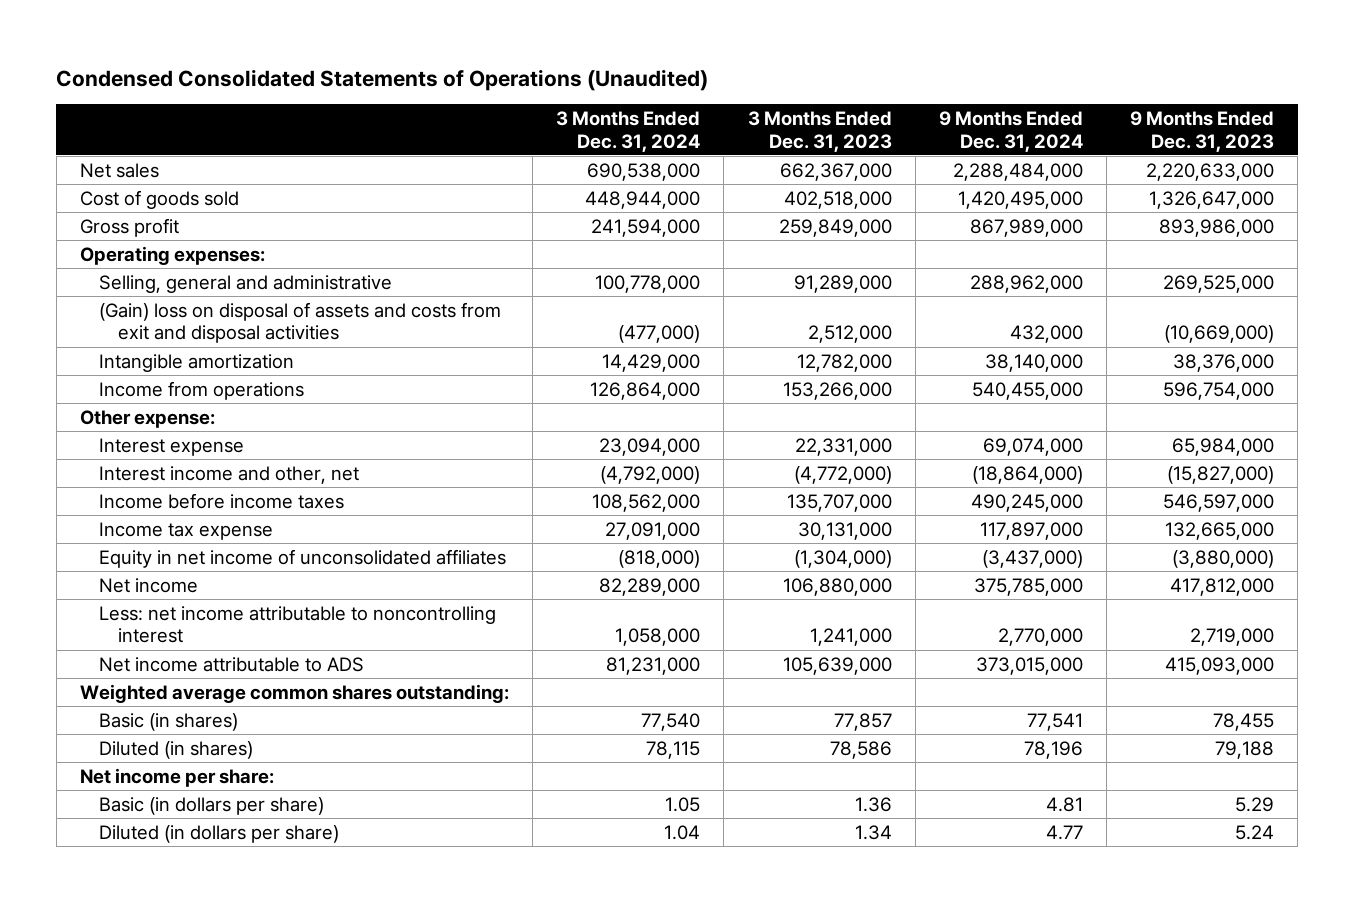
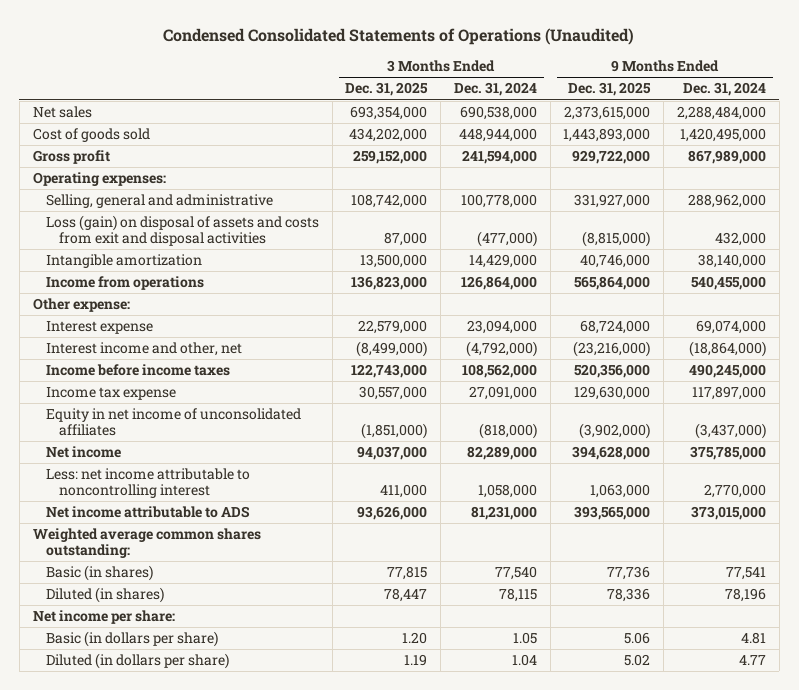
[747,110,892,152] 3 Months Ended Dec. 31, 2023 -> none
[1130,110,1275,152] 9 Months Ended Dec. 31, 2023 -> none
none -> [345,82,429,97] Dec. 31, 2025
none -> [568,82,652,97] Dec. 31, 2025
[99,301,502,344] (Gain) loss on disposal of assets and costs from exit and disposal activities -> [45,215,319,247] Loss (gain) on disposal of assets and costs from exit and disposal activities

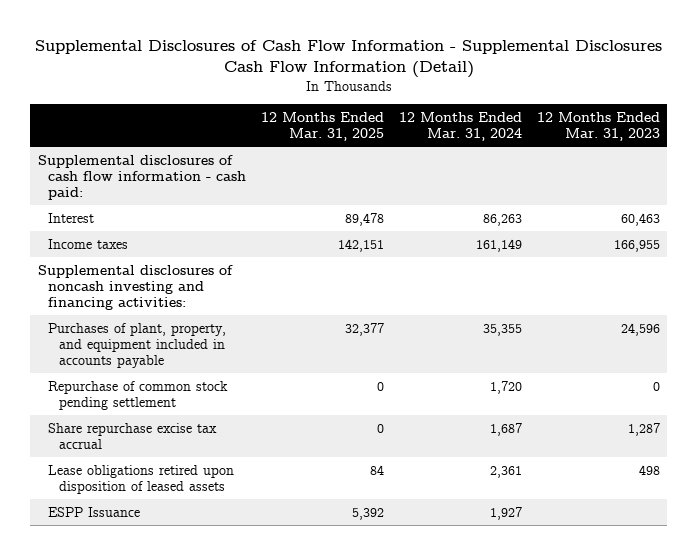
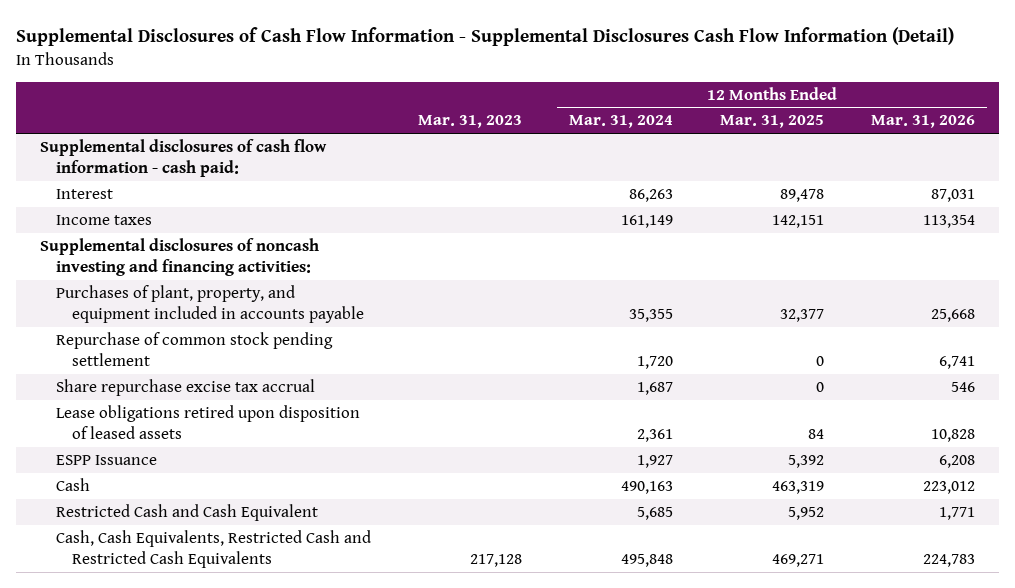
[536,112,660,142] 12 Months Ended Mar. 31, 2023 -> none
none -> [417,115,522,129] Mar. 31, 2023
none -> [871,115,976,129] Mar. 31, 2026
none -> [55,478,90,492] Cash
none -> [55,504,318,522] Restricted Cash and Cash Equivalent
none -> [55,530,371,569] Cash, Cash Equivalents, Restricted Cash and Restricted Cash Equivalents

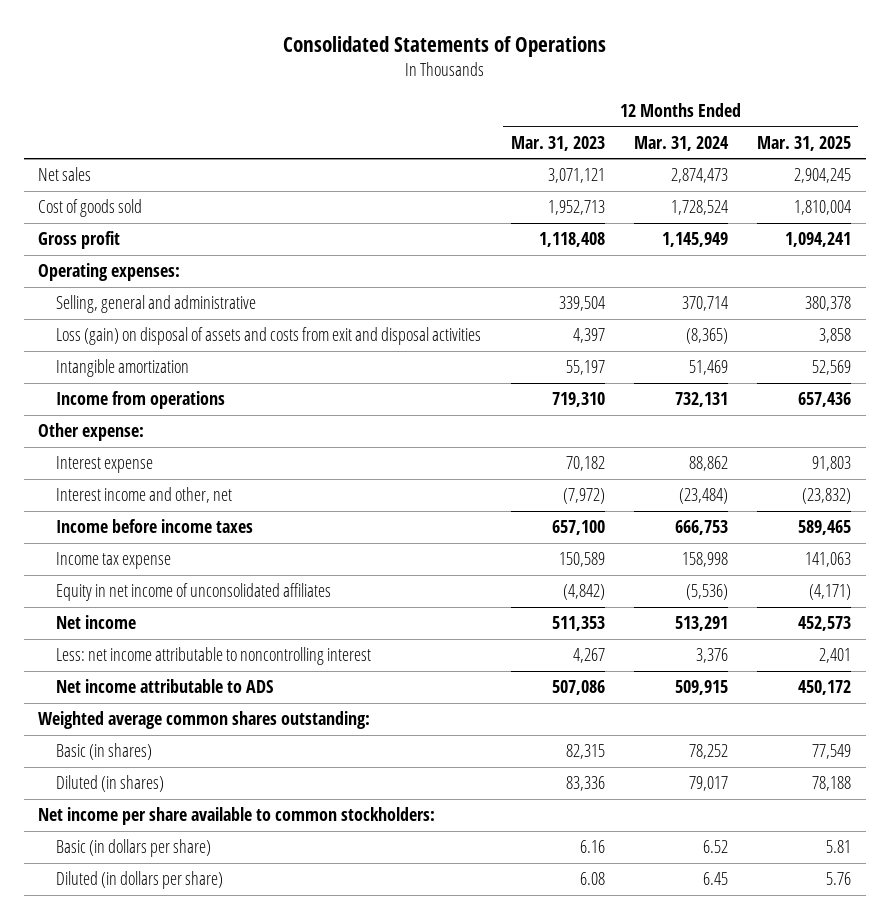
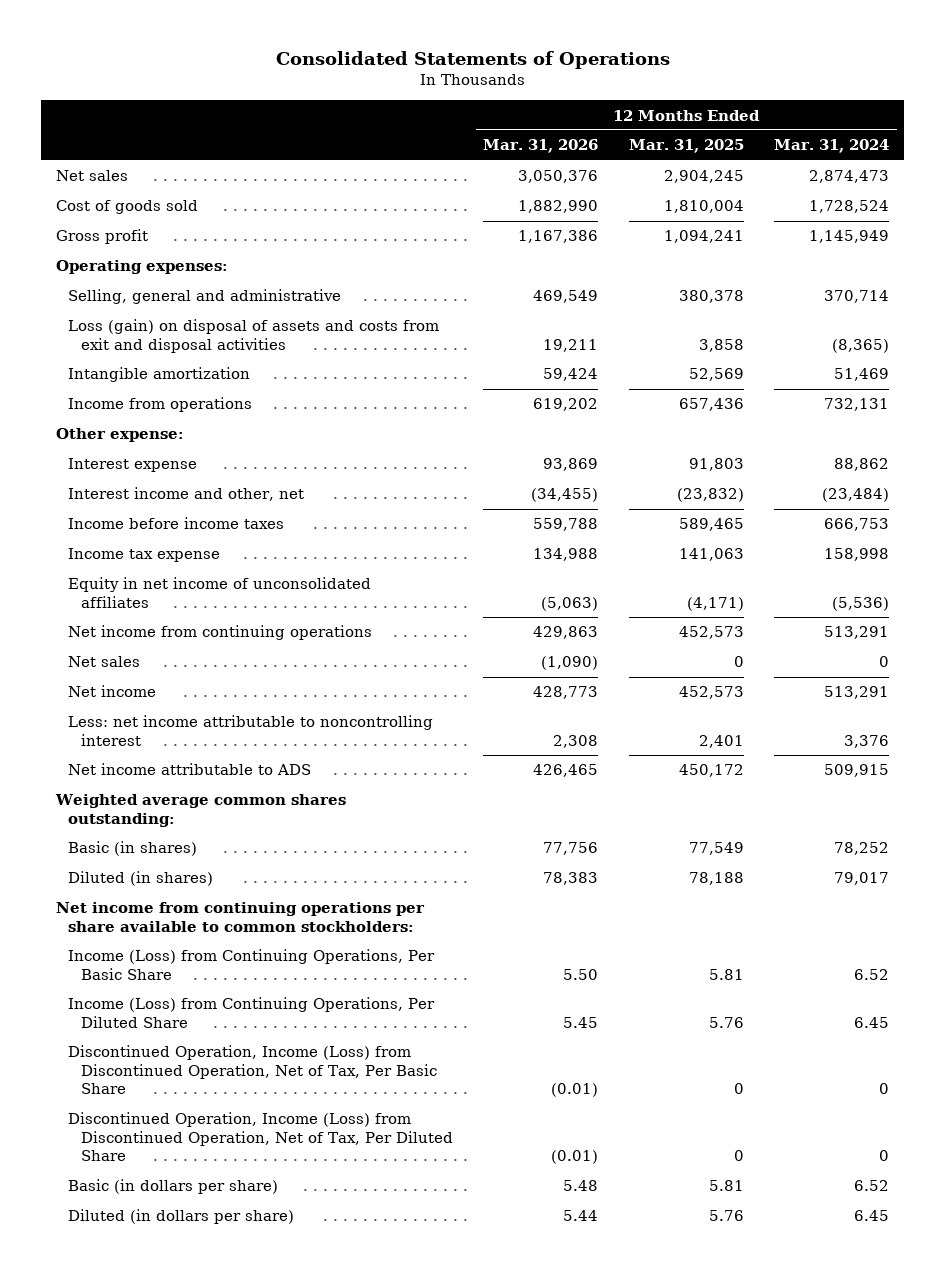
[510,135,605,151] Mar. 31, 2023 -> none
none -> [483,139,599,154] Mar. 31, 2026
none -> [68,625,373,641] Net income from continuing operations
none -> [68,656,141,668] Net sales
[38,807,436,826] Net income per share available to common stockholders: -> [56,902,426,932] Net income from continuing operations per share available to common stockholders:
none -> [68,949,436,980] Income (Loss) from Continuing Operations, Per Basic Share
none -> [68,997,436,1028] Income (Loss) from Continuing Operations, Per Diluted Share
none -> [68,1045,437,1095] Discontinued Operation, Income (Loss) from Discontinued Operation, Net of Tax, Per Basic Share
none -> [68,1112,453,1162] Discontinued Operation, Income (Loss) from Discontinued Operation, Net of Tax, Per Diluted Share

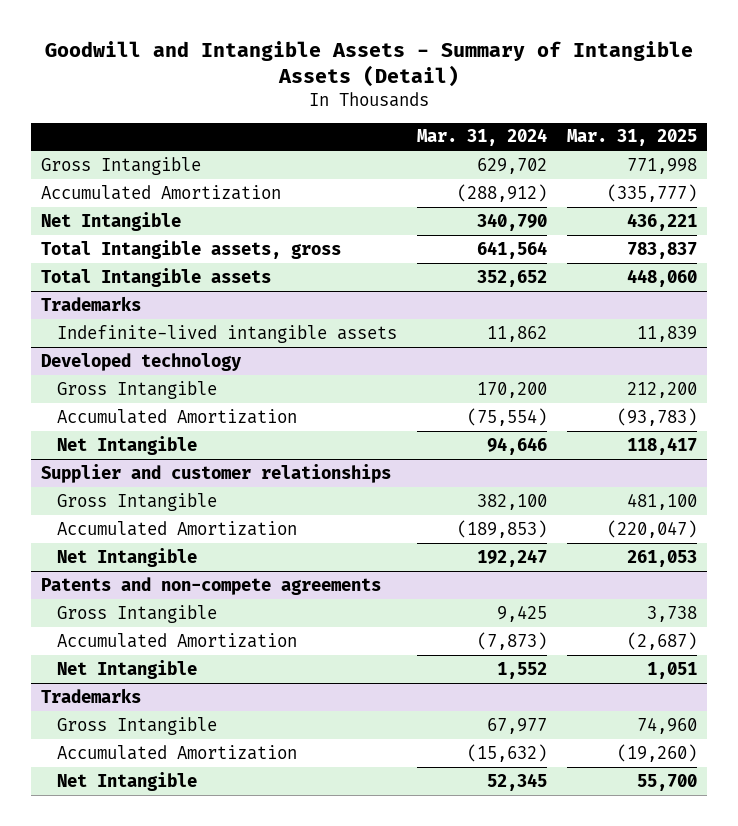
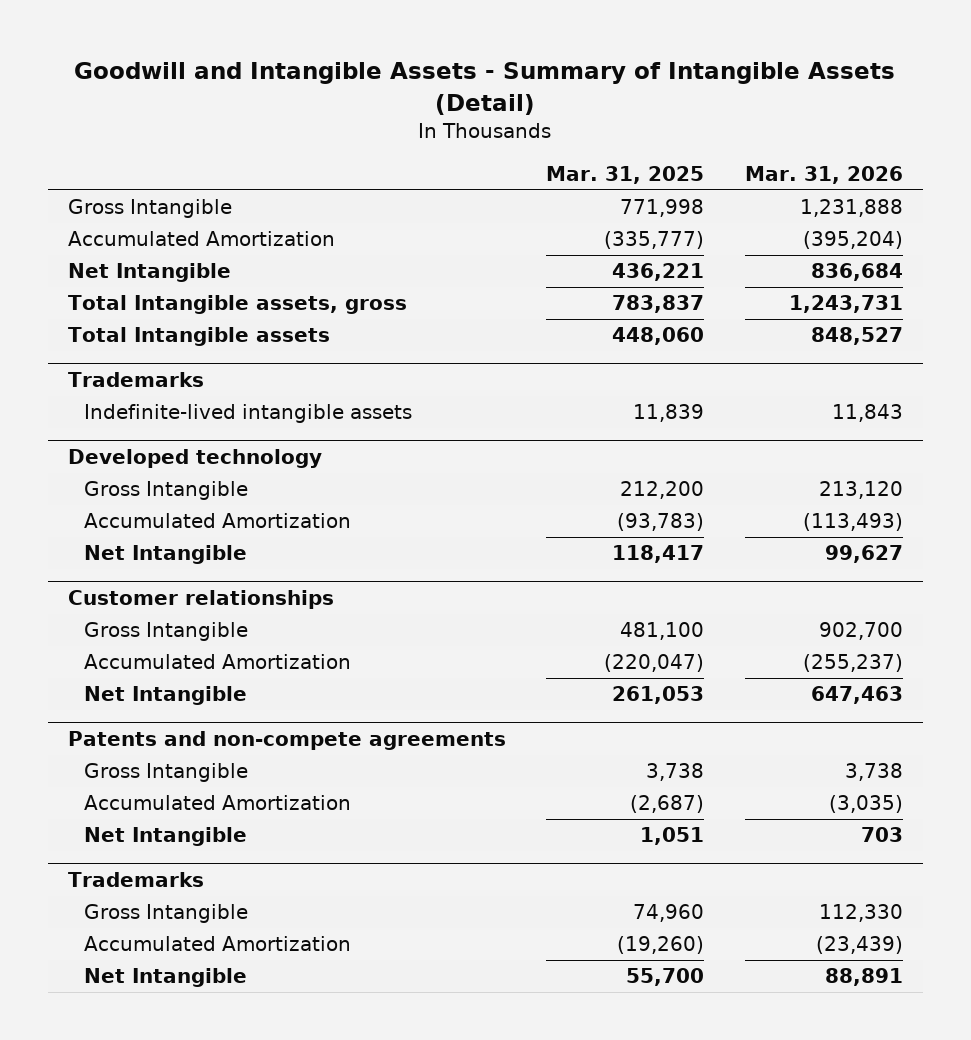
[417,128,548,147] Mar. 31, 2024 -> none
none -> [744,166,903,185] Mar. 31, 2026
[40,463,391,483] Supplier and customer relationships -> [68,590,335,610] Customer relationships

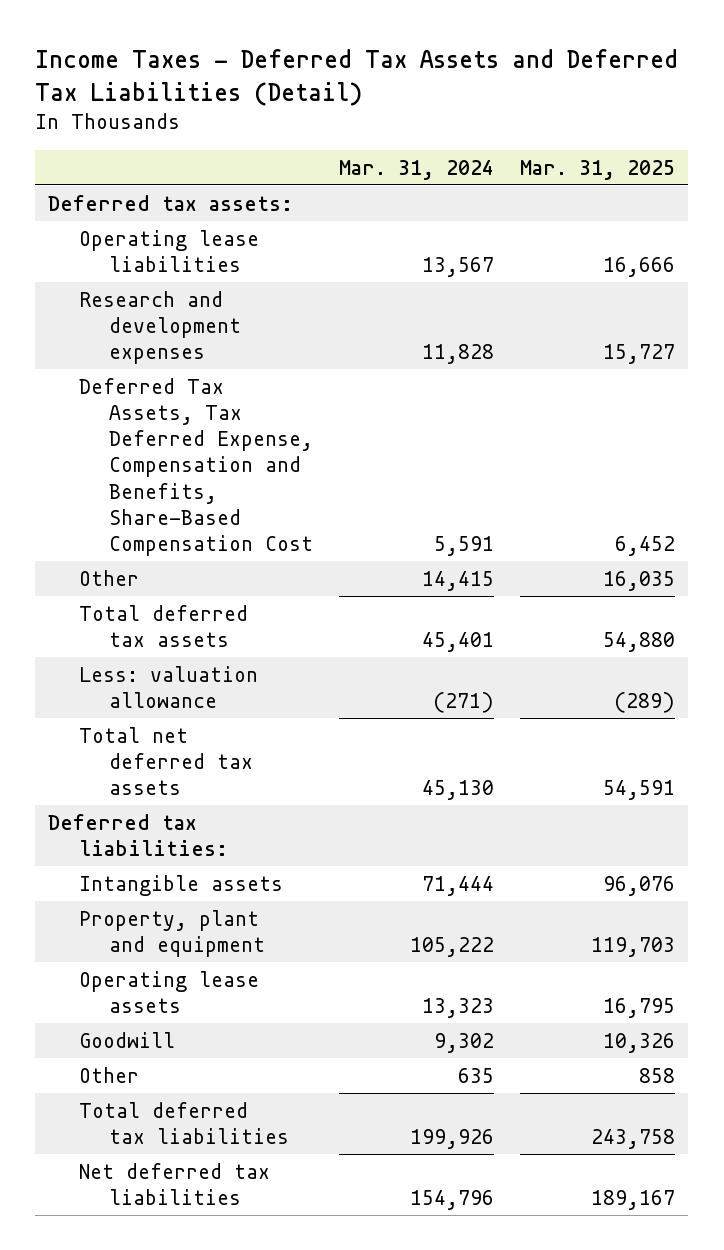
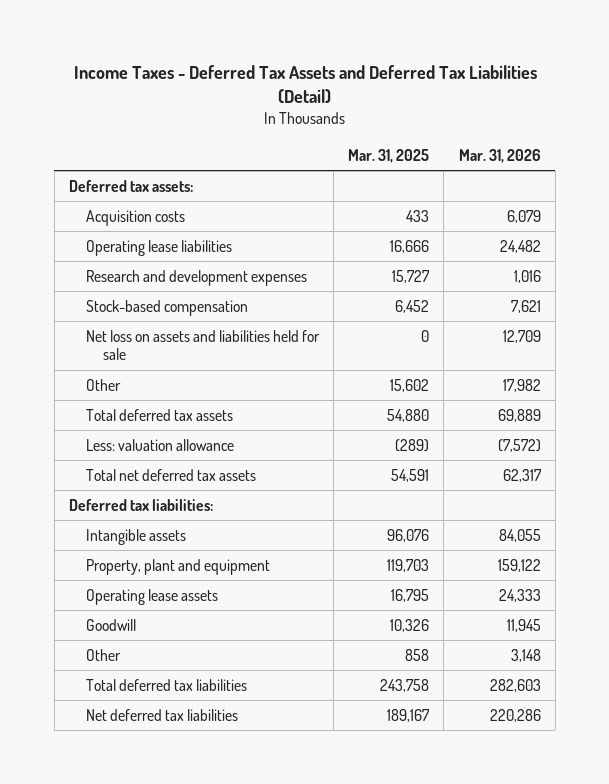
[338,159,494,180] Mar. 31, 2024 -> none
none -> [458,148,541,163] Mar. 31, 2026
none -> [85,209,185,226] Acquisition costs
[78,377,313,557] Deferred Tax Assets, Tax Deferred Expense, Compensation and Benefits, Share-Based Compensation Cost -> [85,299,248,316] Stock-based compensation
none -> [85,329,320,361] Net loss on assets and liabilities held for sale
[603,570,676,591] 16,035 -> [390,378,430,392] 15,602

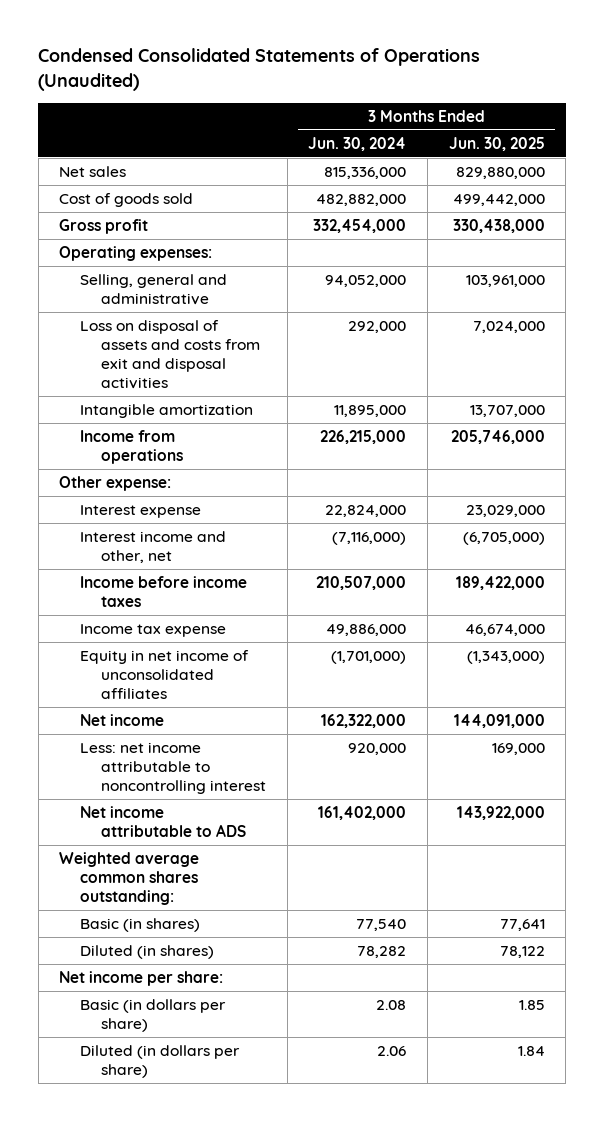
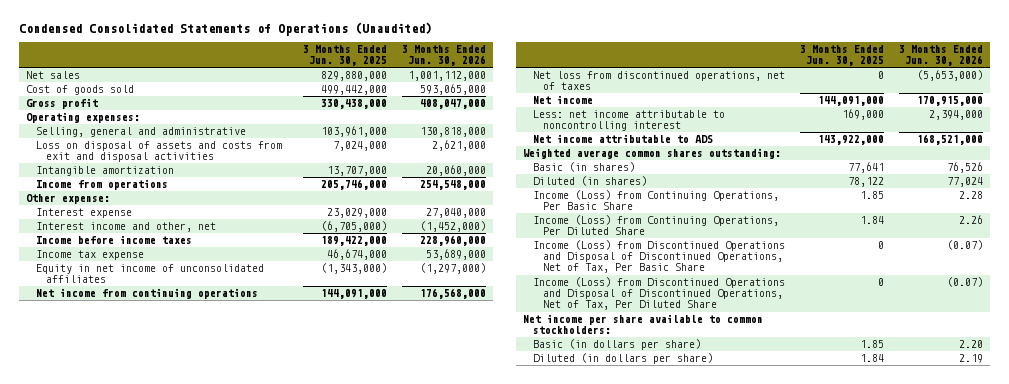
[308,136,407,151] Jun. 30, 2024 -> none
none -> [401,45,486,67] 3 Months Ended Jun. 30, 2026
none -> [36,288,259,300] Net income from continuing operations
none -> [533,71,786,91] Net loss from discontinued operations, net of taxes
none -> [533,190,780,211] Income (Loss) from Continuing Operations, Per Basic Share
none -> [533,215,780,236] Income (Loss) from Continuing Operations, Per Diluted Share
none -> [533,240,786,274] Income (Loss) from Discontinued Operations and Disposal of Discontinued Operations, Net of Tax, Per Basic Share
none -> [533,277,786,311] Income (Loss) from Discontinued Operations and Disposal of Discontinued Operations, Net of Tax, Per Diluted Share
[59,971,224,987] Net income per share: -> [523,314,764,335] Net income per share available to common stockholders:

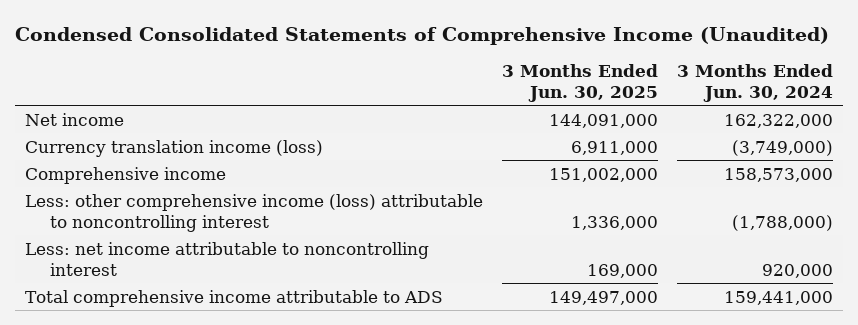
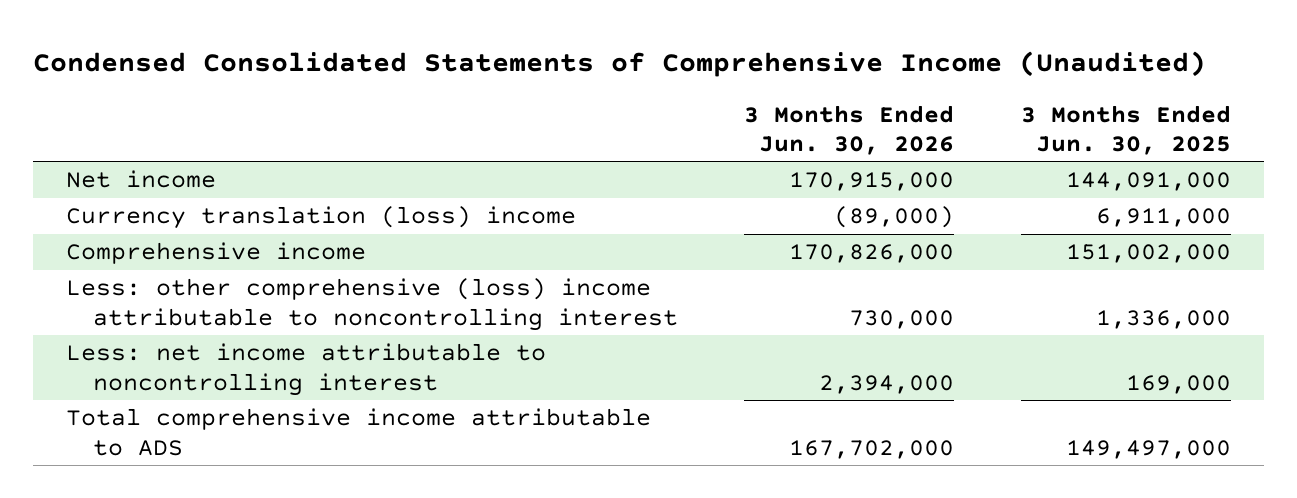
[677,63,834,102] 3 Months Ended Jun. 30, 2024 -> none
none -> [744,104,955,155] 3 Months Ended Jun. 30, 2026
[24,139,323,157] Currency translation income (loss) -> [65,206,576,230] Currency translation (loss) income
[24,193,483,232] Less: other comprehensive income (loss) attributable to noncontrolling interest -> [65,278,679,331] Less: other comprehensive (loss) income attributable to noncontrolling interest

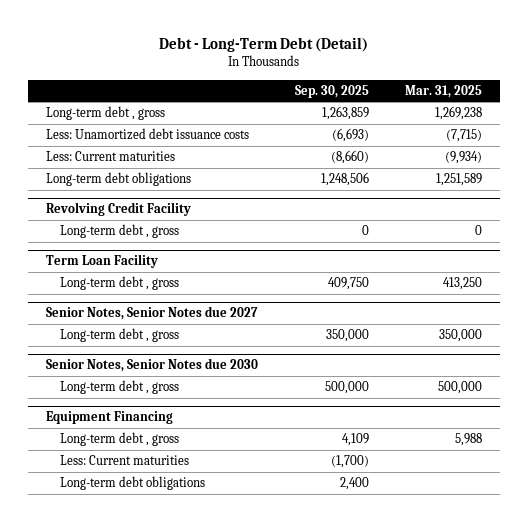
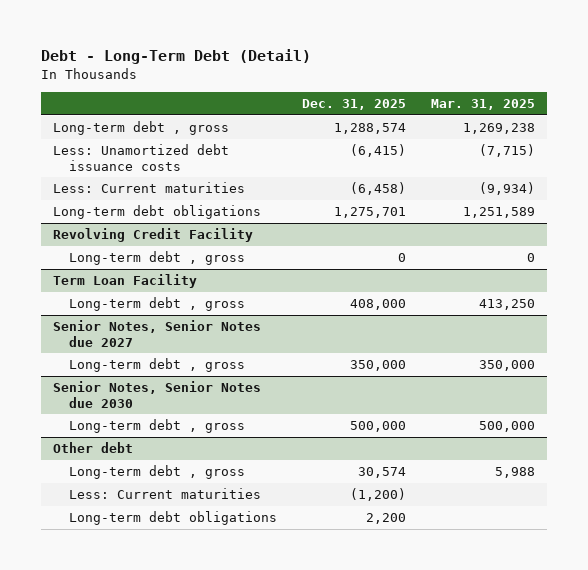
[294,84,369,98] Sep. 30, 2025 -> none
none -> [301,98,406,110] Dec. 31, 2025
[46,411,174,425] Equipment Financing -> [53,442,134,454] Other debt

